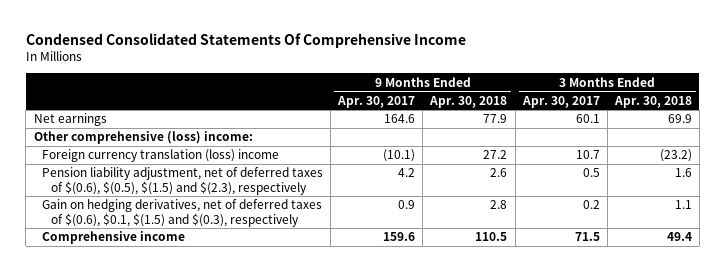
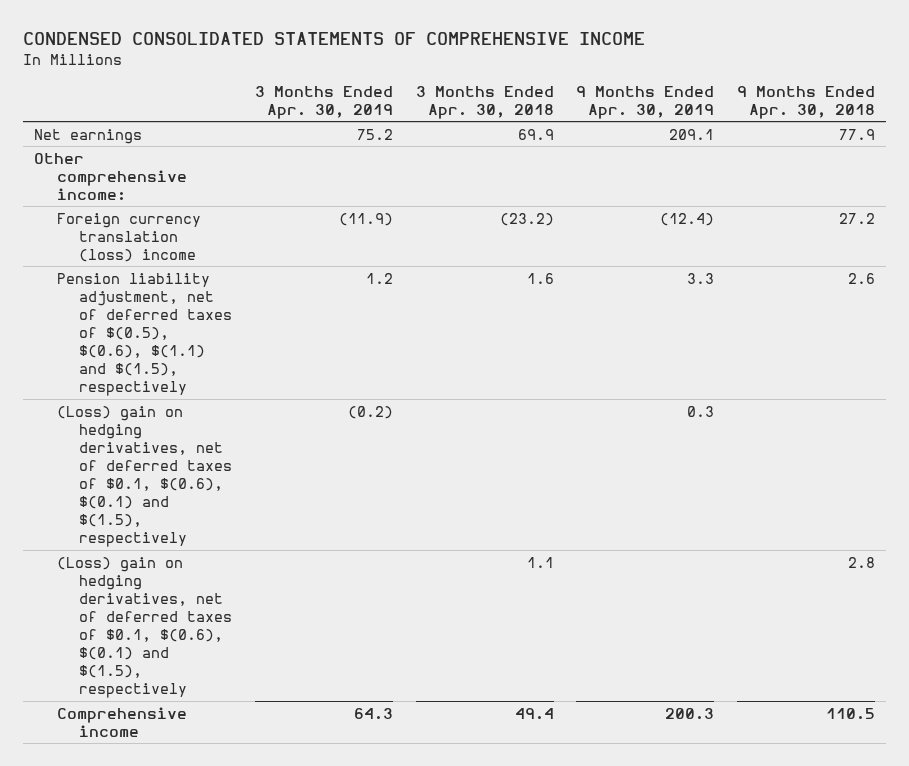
[25,32,466,48] Condensed Consolidated Statements Of Comprehensive Income -> [22,32,645,46] CONDENSED CONSOLIDATED STATEMENTS OF COMPREHENSIVE INCOME
[337,95,416,108] Apr. 30, 2017 -> none
[521,95,600,108] Apr. 30, 2017 -> none
none -> [254,85,393,119] 3 Months Ended Apr. 30, 2019
none -> [576,85,715,119] 9 Months Ended Apr. 30, 2019
[33,131,253,145] Other comprehensive (loss) income: -> [34,152,187,201] Other comprehensive income:
[42,167,324,195] Pension liability adjustment, net of deferred taxes of $(0.6), $(0.5), $(1.5) and $(2.3), respectively -> [56,272,233,397] Pension liability adjustment, net of deferred taxes of $(0.5), $(0.6), $(1.1) and $(1.5), respectively
none -> [56,405,233,548] (Loss) gain on hedging derivatives, net of deferred taxes of $0.1, $(0.6), $(0.1) and $(1.5), respectively
[42,199,323,227] Gain on hedging derivatives, net of deferred taxes of $(0.6), $0.1, $(1.5) and $(0.3), respectively -> [56,556,233,699] (Loss) gain on hedging derivatives, net of deferred taxes of $0.1, $(0.6), $(0.1) and $(1.5), respectively

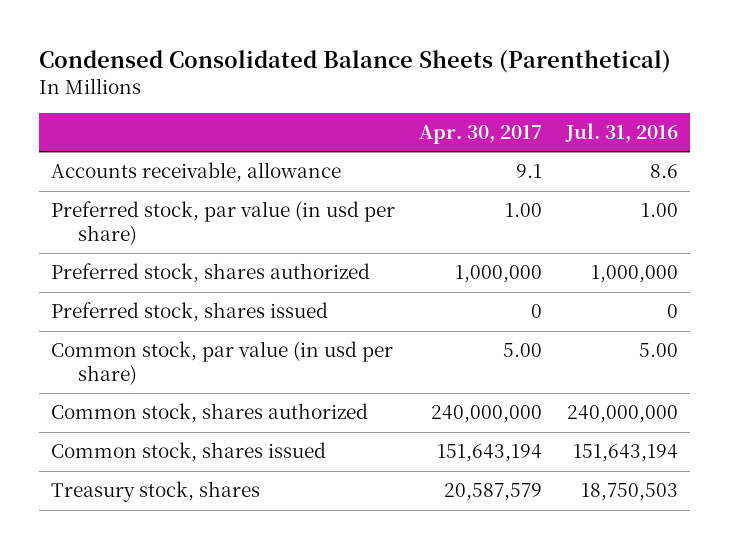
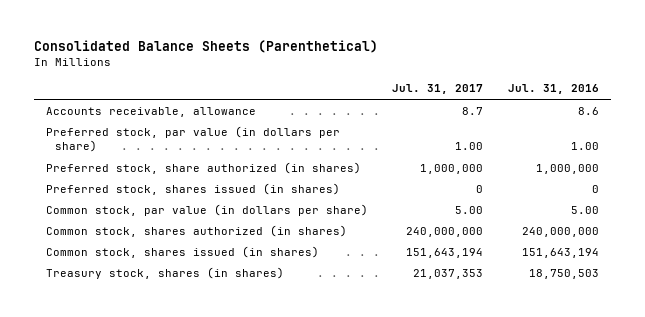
[38,50,671,74] Condensed Consolidated Balance Sheets (Parenthetical) -> [34,40,379,54] Consolidated Balance Sheets (Parenthetical)
[418,124,542,144] Apr. 30, 2017 -> none
none -> [392,84,484,95] Jul. 31, 2017
[50,201,395,245] Preferred stock, par value (in usd per share) -> [46,125,341,153] Preferred stock, par value (in dollars per share)
[50,263,370,284] Preferred stock, shares authorized -> [46,161,362,174] Preferred stock, share authorized (in shares)
[50,302,328,323] Preferred stock, shares issued -> [46,182,341,195] Preferred stock, shares issued (in shares)
[50,341,393,385] Common stock, par value (in usd per share) -> [46,203,369,216] Common stock, par value (in dollars per share)
[50,403,368,424] Common stock, shares authorized -> [46,224,348,237] Common stock, shares authorized (in shares)
[50,442,326,463] Common stock, shares issued -> [46,245,320,258] Common stock, shares issued (in shares)
[50,481,260,503] Treasury stock, shares -> [46,266,285,279] Treasury stock, shares (in shares)

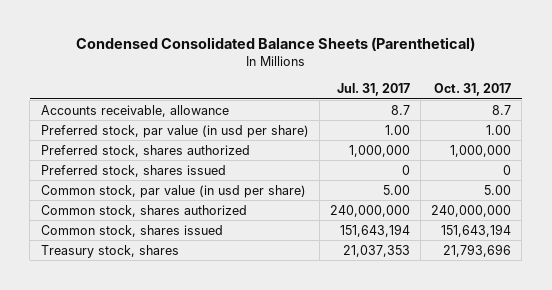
[34,40,379,54] Consolidated Balance Sheets (Parenthetical) -> [75,37,475,52] Condensed Consolidated Balance Sheets (Parenthetical)
[507,84,599,95] Jul. 31, 2016 -> none
none -> [434,83,512,97] Oct. 31, 2017
[46,125,341,153] Preferred stock, par value (in dollars per share) -> [40,124,309,138] Preferred stock, par value (in usd per share)
[46,161,362,174] Preferred stock, share authorized (in shares) -> [40,144,250,157] Preferred stock, shares authorized
[46,182,341,195] Preferred stock, shares issued (in shares) -> [40,164,226,177] Preferred stock, shares issued
[46,203,369,216] Common stock, par value (in dollars per share) -> [40,184,306,198] Common stock, par value (in usd per share)
[46,224,348,237] Common stock, shares authorized (in shares) -> [40,204,247,217] Common stock, shares authorized
[46,245,320,258] Common stock, shares issued (in shares) -> [40,224,223,237] Common stock, shares issued
[46,266,285,279] Treasury stock, shares (in shares) -> [40,244,179,258] Treasury stock, shares

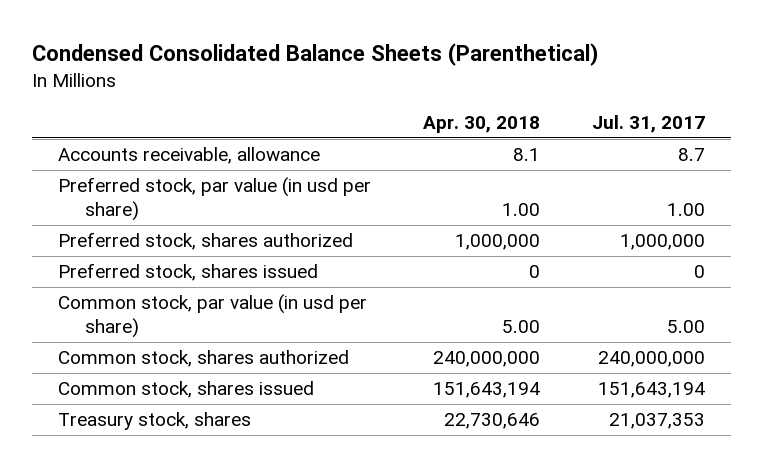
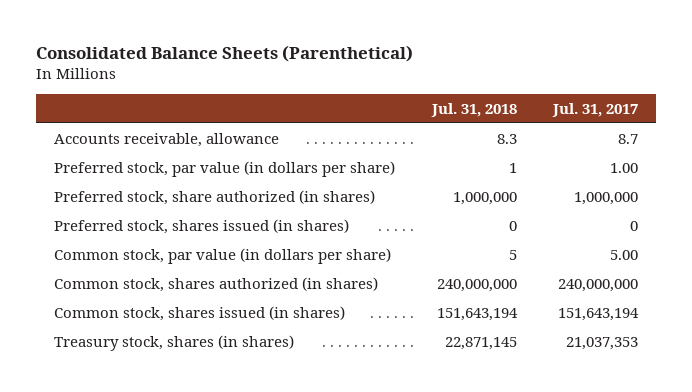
[31,43,599,67] Condensed Consolidated Balance Sheets (Parenthetical) -> [36,45,414,63] Consolidated Balance Sheets (Parenthetical)
[422,115,540,133] Apr. 30, 2018 -> none
none -> [430,102,517,117] Jul. 31, 2018
[57,177,371,222] Preferred stock, par value (in usd per share) -> [54,160,396,177] Preferred stock, par value (in dollars per share)
[57,232,353,251] Preferred stock, shares authorized -> [54,189,376,205] Preferred stock, share authorized (in shares)
[57,263,318,282] Preferred stock, shares issued -> [54,218,350,234] Preferred stock, shares issued (in shares)
[57,294,367,339] Common stock, par value (in usd per share) -> [54,247,392,264] Common stock, par value (in dollars per share)
[57,350,349,368] Common stock, shares authorized -> [54,276,379,292] Common stock, shares authorized (in shares)
[57,381,314,399] Common stock, shares issued -> [54,305,346,321] Common stock, shares issued (in shares)
[57,412,251,431] Treasury stock, shares -> [54,334,295,351] Treasury stock, shares (in shares)

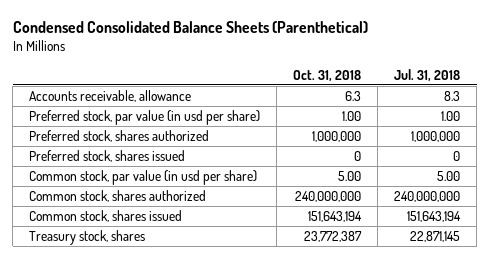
[36,45,414,63] Consolidated Balance Sheets (Parenthetical) -> [12,21,368,34] Condensed Consolidated Balance Sheets (Parenthetical)
[552,102,639,117] Jul. 31, 2017 -> none
none -> [293,69,362,82] Oct. 31, 2018
[54,160,396,177] Preferred stock, par value (in dollars per share) -> [29,109,261,125] Preferred stock, par value (in usd per share)
[508,162,517,173] 1 -> [441,110,461,121] 1.00
[54,189,376,205] Preferred stock, share authorized (in shares) -> [29,129,210,142] Preferred stock, shares authorized
[54,218,350,234] Preferred stock, shares issued (in shares) -> [29,149,186,162] Preferred stock, shares issued
[54,247,392,264] Common stock, par value (in dollars per share) -> [29,169,258,185] Common stock, par value (in usd per share)
[508,249,517,260] 5 -> [437,170,461,181] 5.00
[54,276,379,292] Common stock, shares authorized (in shares) -> [29,189,207,202] Common stock, shares authorized
[54,305,346,321] Common stock, shares issued (in shares) -> [29,209,183,222] Common stock, shares issued
[54,334,295,351] Treasury stock, shares (in shares) -> [29,229,146,245] Treasury stock, shares

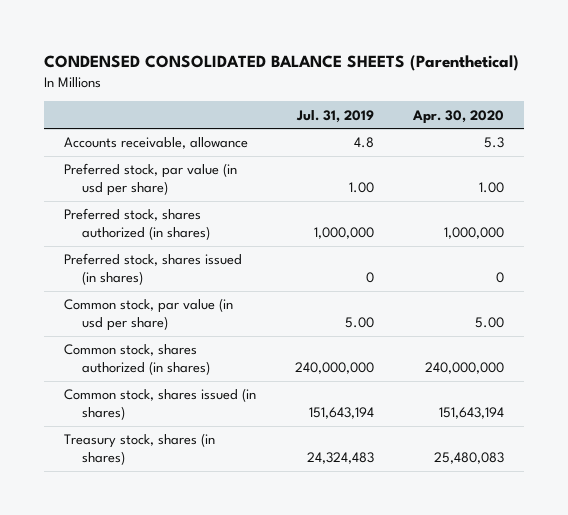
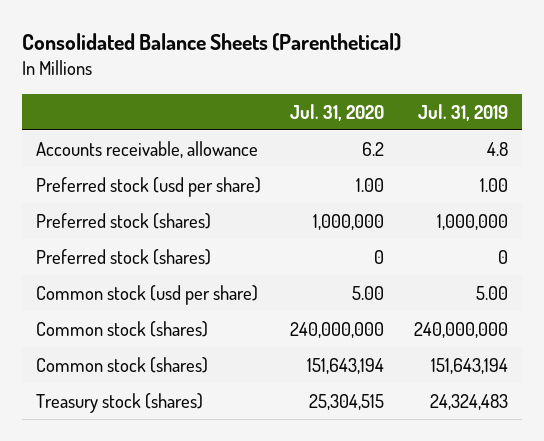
[43,54,519,71] CONDENSED CONSOLIDATED BALANCE SHEETS (Parenthetical) -> [21,33,401,52] Consolidated Balance Sheets (Parenthetical)
[412,109,505,124] Apr. 30, 2020 -> none
none -> [290,103,385,121] Jul. 31, 2020
[63,163,237,197] Preferred stock, par value (in usd per share) -> [36,176,262,197] Preferred stock (usd per share)
[63,208,210,241] Preferred stock, shares authorized (in shares) -> [36,212,212,229] Preferred stock (shares)
[63,253,242,286] Preferred stock, shares issued (in shares) -> [36,248,212,265] Preferred stock (shares)
[63,298,233,332] Common stock, par value (in usd per share) -> [36,284,259,305] Common stock (usd per share)
[63,344,210,376] Common stock, shares authorized (in shares) -> [36,320,209,337] Common stock (shares)
[63,388,256,421] Common stock, shares issued (in shares) -> [36,356,209,373] Common stock (shares)
[63,433,215,466] Treasury stock, shares (in shares) -> [36,392,204,413] Treasury stock (shares)

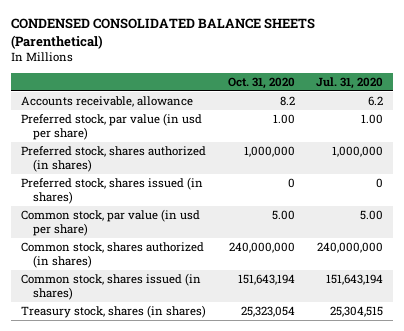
[21,33,401,52] Consolidated Balance Sheets (Parenthetical) -> [10,18,315,50] CONDENSED CONSOLIDATED BALANCE SHEETS (Parenthetical)
[417,103,508,121] Jul. 31, 2019 -> none
none -> [227,76,295,89] Oct. 31, 2020
[36,176,262,197] Preferred stock (usd per share) -> [21,112,203,140] Preferred stock, par value (in usd per share)
[36,212,212,229] Preferred stock (shares) -> [21,145,207,172] Preferred stock, shares authorized (in shares)
[36,248,212,265] Preferred stock (shares) -> [21,176,204,204] Preferred stock, shares issued (in shares)
[36,284,259,305] Common stock (usd per share) -> [21,208,201,236] Common stock, par value (in usd per share)
[36,320,209,337] Common stock (shares) -> [21,241,205,268] Common stock, shares authorized (in shares)
[36,356,209,373] Common stock (shares) -> [21,272,202,300] Common stock, shares issued (in shares)
[36,392,204,413] Treasury stock (shares) -> [21,304,207,318] Treasury stock, shares (in shares)

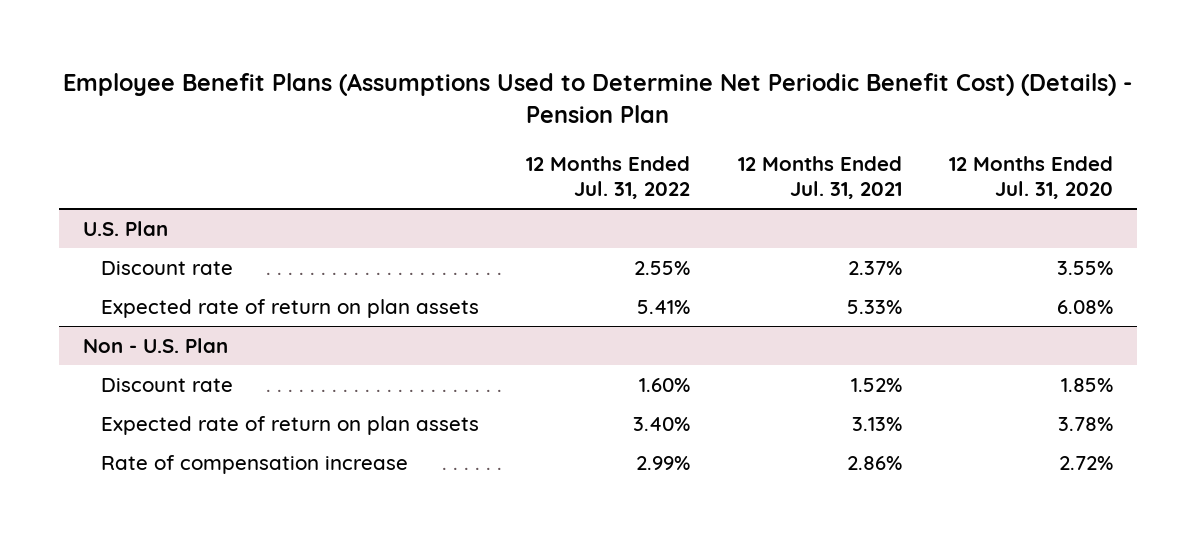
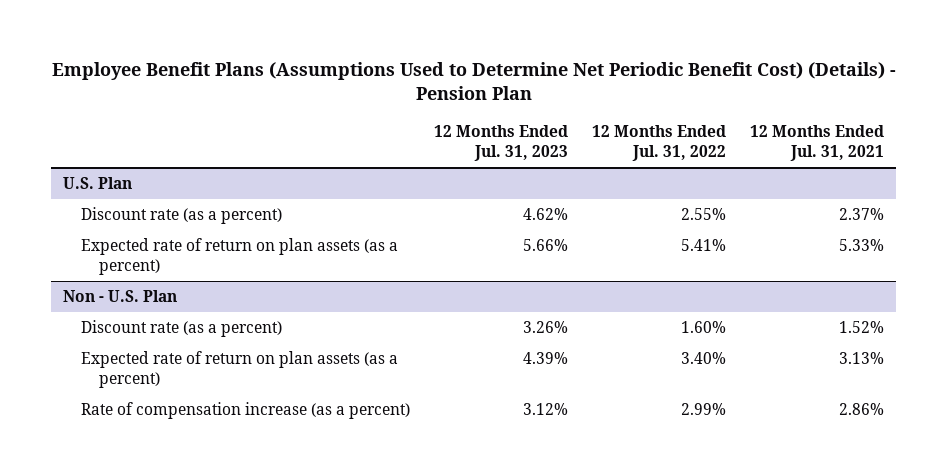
[949,155,1114,200] 12 Months Ended Jul. 31, 2020 -> none
none -> [433,125,568,161] 12 Months Ended Jul. 31, 2023
[100,260,233,275] Discount rate -> [81,207,283,225] Discount rate (as a percent)
[100,298,479,318] Expected rate of return on plan assets -> [81,238,399,276] Expected rate of return on plan assets (as a percent)
[100,377,233,392] Discount rate -> [81,320,283,338] Discount rate (as a percent)
[100,415,479,435] Expected rate of return on plan assets -> [81,351,399,389] Expected rate of return on plan assets (as a percent)
[100,454,408,474] Rate of compensation increase -> [81,402,411,420] Rate of compensation increase (as a percent)

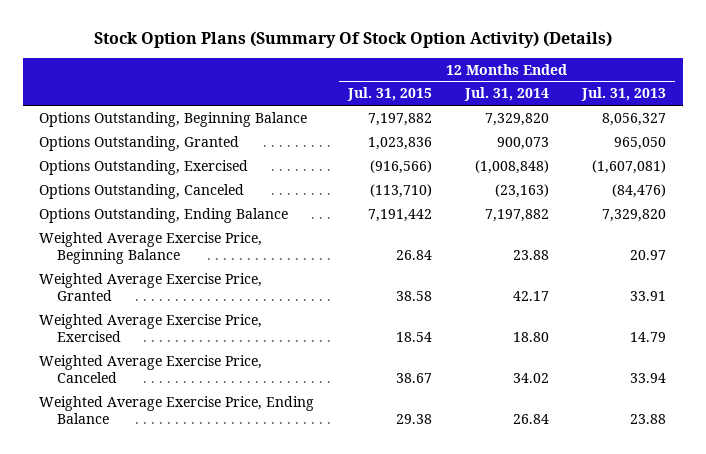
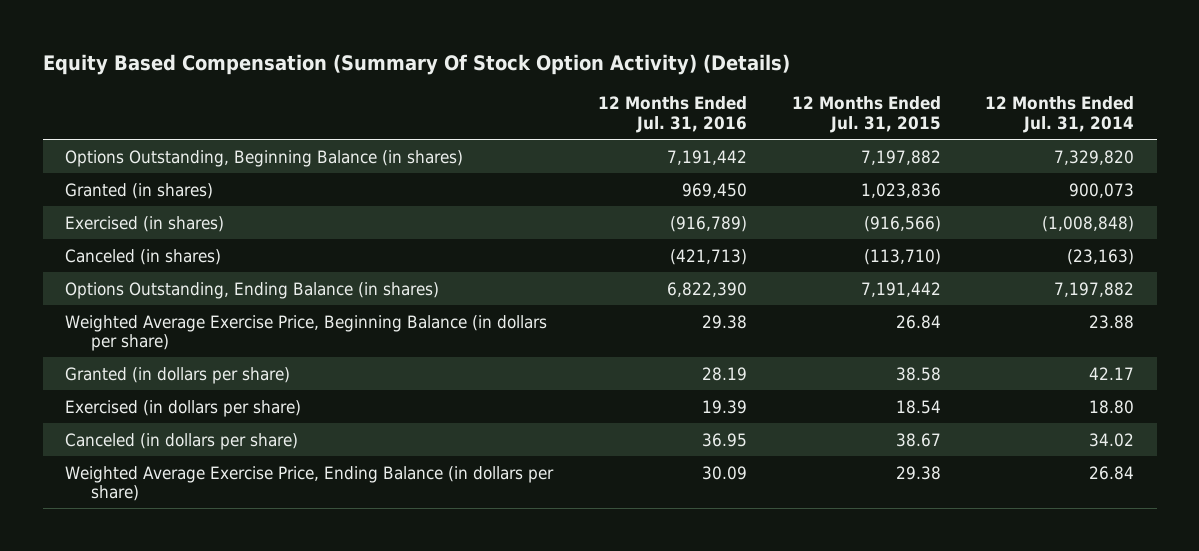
[93,31,612,49] Stock Option Plans (Summary Of Stock Option Activity) (Details) -> [42,53,790,75] Equity Based Compensation (Summary Of Stock Option Activity) (Details)
[581,87,667,102] Jul. 31, 2013 -> none
none -> [597,96,747,134] 12 Months Ended Jul. 31, 2016
[39,111,308,127] Options Outstanding, Beginning Balance -> [65,149,464,167] Options Outstanding, Beginning Balance (in shares)
[39,135,240,151] Options Outstanding, Granted -> [65,182,214,199] Granted (in shares)
[39,159,249,175] Options Outstanding, Exercised -> [65,215,225,232] Exercised (in shares)
[39,183,245,199] Options Outstanding, Canceled -> [65,248,222,265] Canceled (in shares)
[39,207,289,223] Options Outstanding, Ending Balance -> [65,281,440,299] Options Outstanding, Ending Balance (in shares)
[39,231,263,264] Weighted Average Exercise Price, Beginning Balance -> [65,314,548,352] Weighted Average Exercise Price, Beginning Balance (in dollars per share)
[39,272,263,301] Weighted Average Exercise Price, Granted -> [65,366,291,384] Granted (in dollars per share)
[39,313,263,342] Weighted Average Exercise Price, Exercised -> [65,399,302,417] Exercised (in dollars per share)
[39,354,263,383] Weighted Average Exercise Price, Canceled -> [65,432,299,450] Canceled (in dollars per share)
[39,395,315,424] Weighted Average Exercise Price, Ending Balance -> [65,465,555,502] Weighted Average Exercise Price, Ending Balance (in dollars per share)

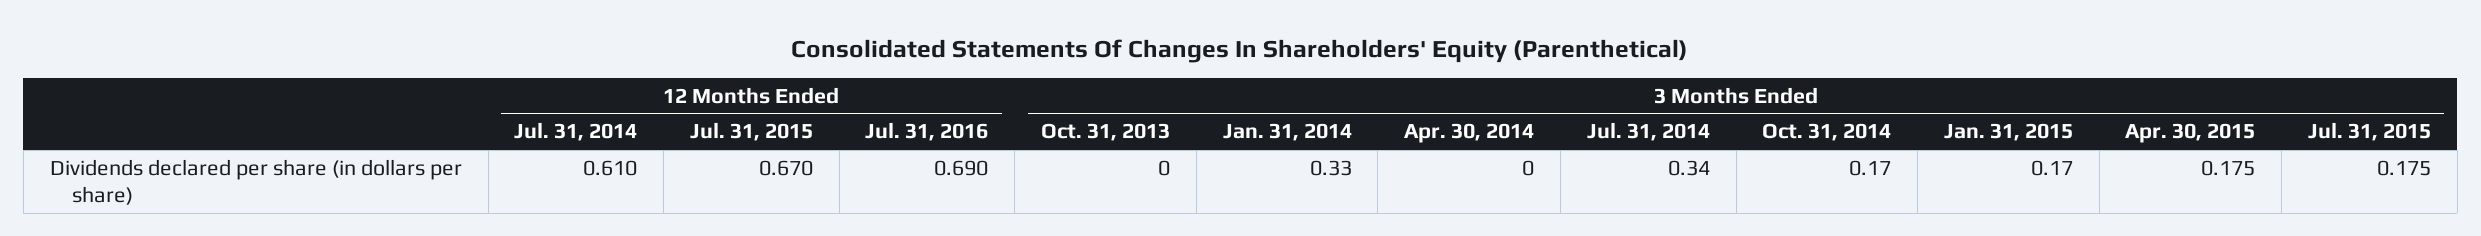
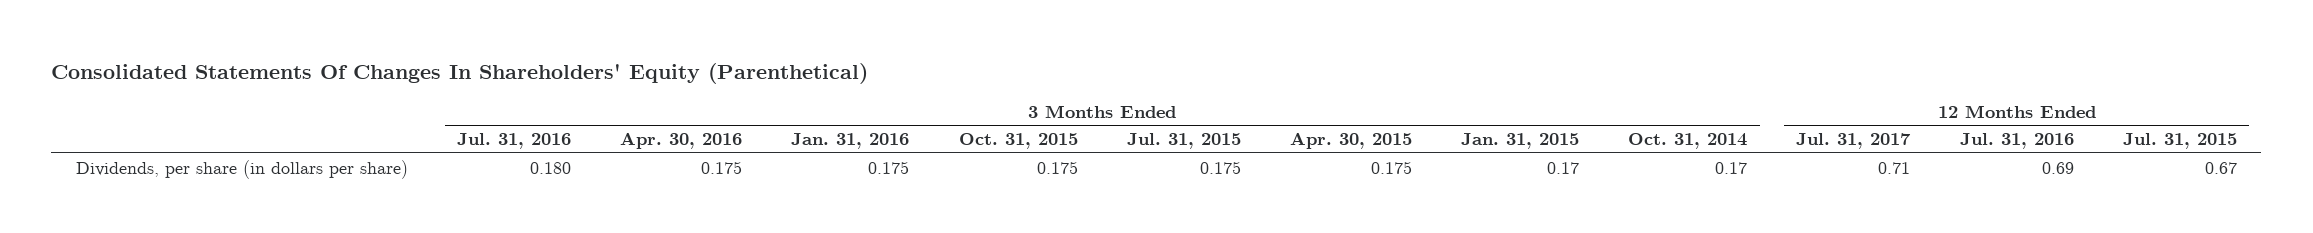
[514,122,638,142] Jul. 31, 2014 -> none
[1041,123,1171,142] Oct. 31, 2013 -> none
[1222,123,1352,142] Jan. 31, 2014 -> none
[1404,123,1535,144] Apr. 30, 2014 -> none
[1586,122,1710,142] Jul. 31, 2014 -> none
none -> [457,133,572,150] Jul. 31, 2016
none -> [620,132,743,150] Apr. 30, 2016
none -> [791,133,910,150] Jan. 31, 2016
none -> [958,133,1078,150] Oct. 31, 2015
none -> [1796,133,1912,150] Jul. 31, 2017
[49,158,462,206] Dividends declared per share (in dollars per share) -> [75,160,408,180] Dividends, per share (in dollars per share)
[758,159,813,176] 0.670 -> [2204,162,2237,175] 0.67
[934,159,989,176] 0.690 -> [2041,162,2074,175] 0.69

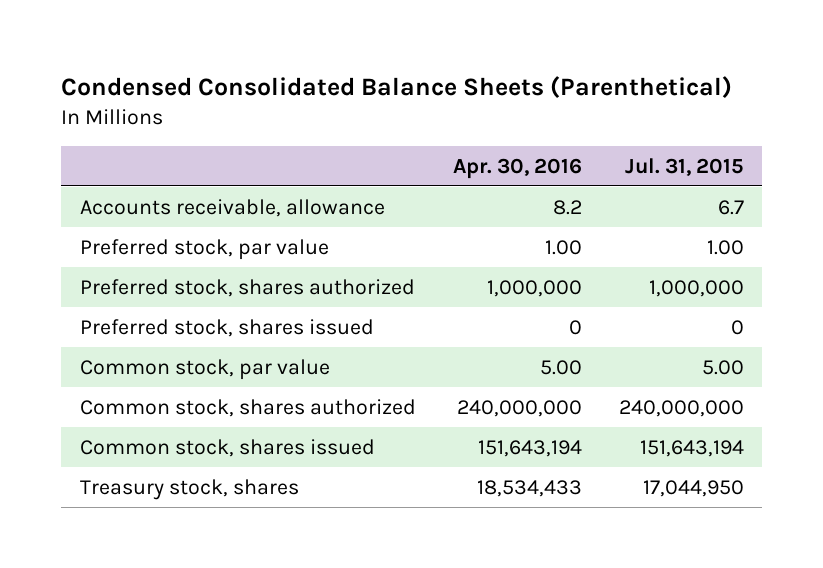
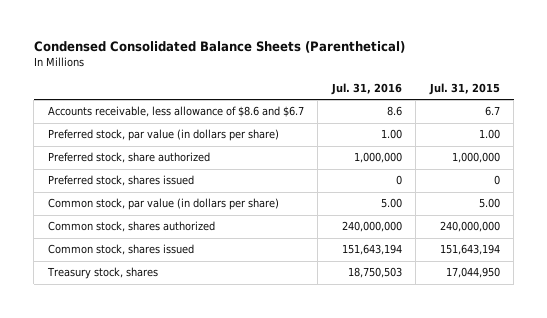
[452,157,582,179] Apr. 30, 2016 -> none
none -> [330,83,402,96] Jul. 31, 2016
[79,198,385,217] Accounts receivable, allowance -> [47,106,304,118] Accounts receivable, less allowance of $8.6 and $6.7
[79,238,329,260] Preferred stock, par value -> [47,129,279,142] Preferred stock, par value (in dollars per share)
[79,278,415,297] Preferred stock, shares authorized -> [47,152,210,164] Preferred stock, share authorized
[79,358,330,380] Common stock, par value -> [47,198,279,211] Common stock, par value (in dollars per share)

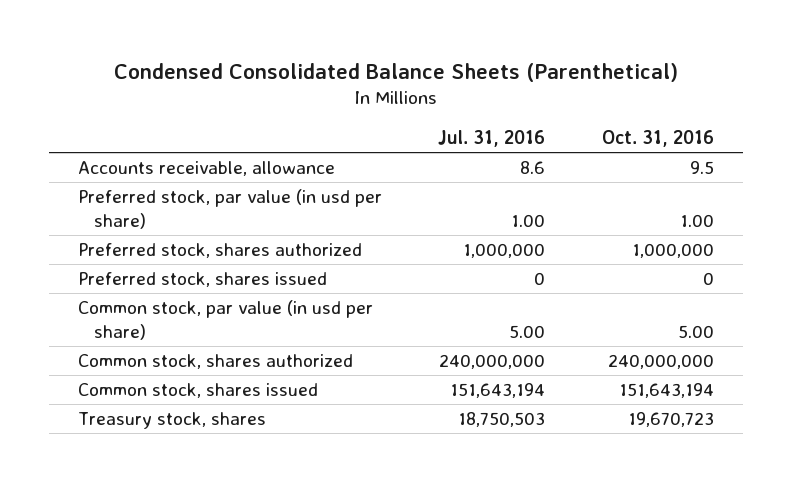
[428,83,500,96] Jul. 31, 2015 -> none
none -> [602,130,715,148] Oct. 31, 2016
[47,106,304,118] Accounts receivable, less allowance of $8.6 and $6.7 -> [77,160,335,176] Accounts receivable, allowance
[47,129,279,142] Preferred stock, par value (in dollars per share) -> [77,188,382,229] Preferred stock, par value (in usd per share)
[47,152,210,164] Preferred stock, share authorized -> [77,242,362,258] Preferred stock, shares authorized
[47,198,279,211] Common stock, par value (in dollars per share) -> [77,299,373,340] Common stock, par value (in usd per share)

